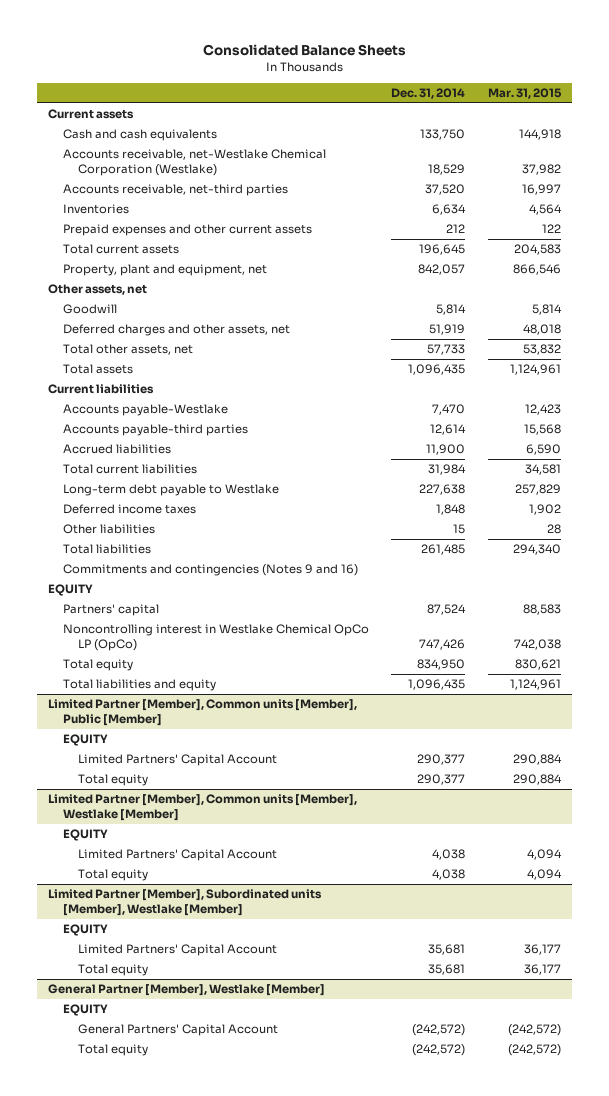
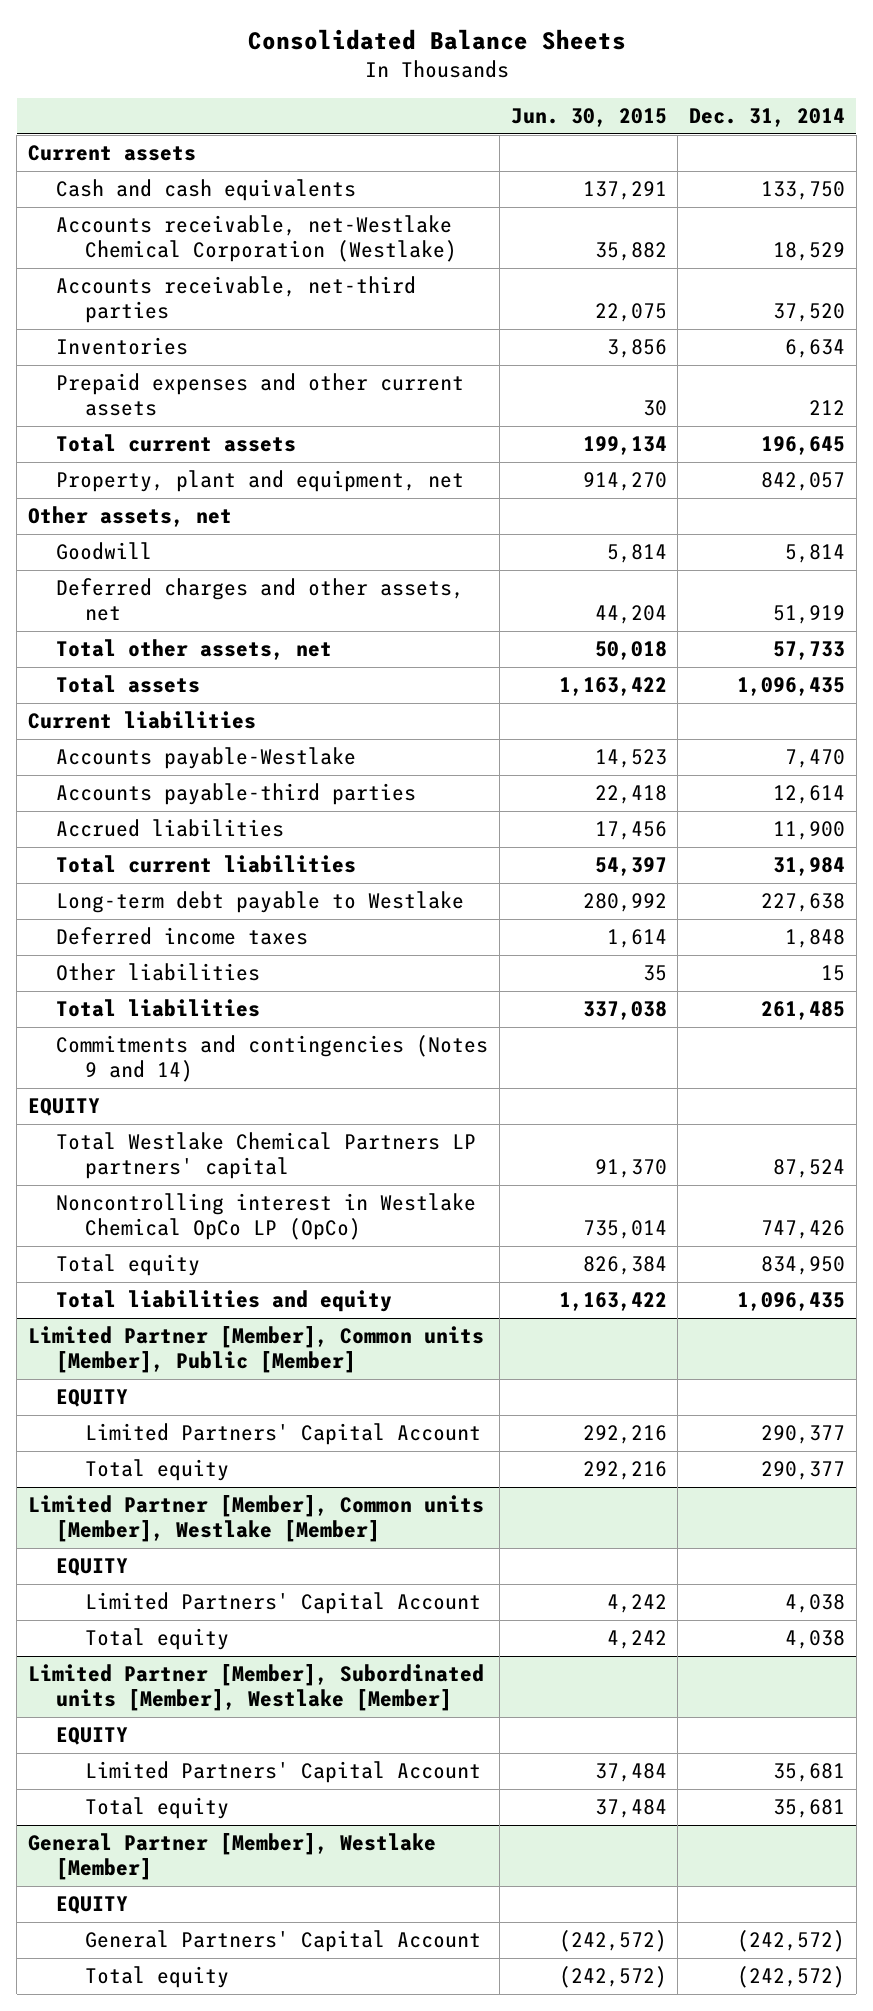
[487,88,562,100] Mar. 31, 2015 -> none
none -> [510,108,667,128] Jun. 30, 2015
[63,564,359,577] Commitments and contingencies (Notes 9 and 16) -> [56,1035,489,1083] Commitments and contingencies (Notes 9 and 14)
[63,604,160,617] Partners' capital -> [56,1132,477,1180] Total Westlake Chemical Partners LP partners' capital

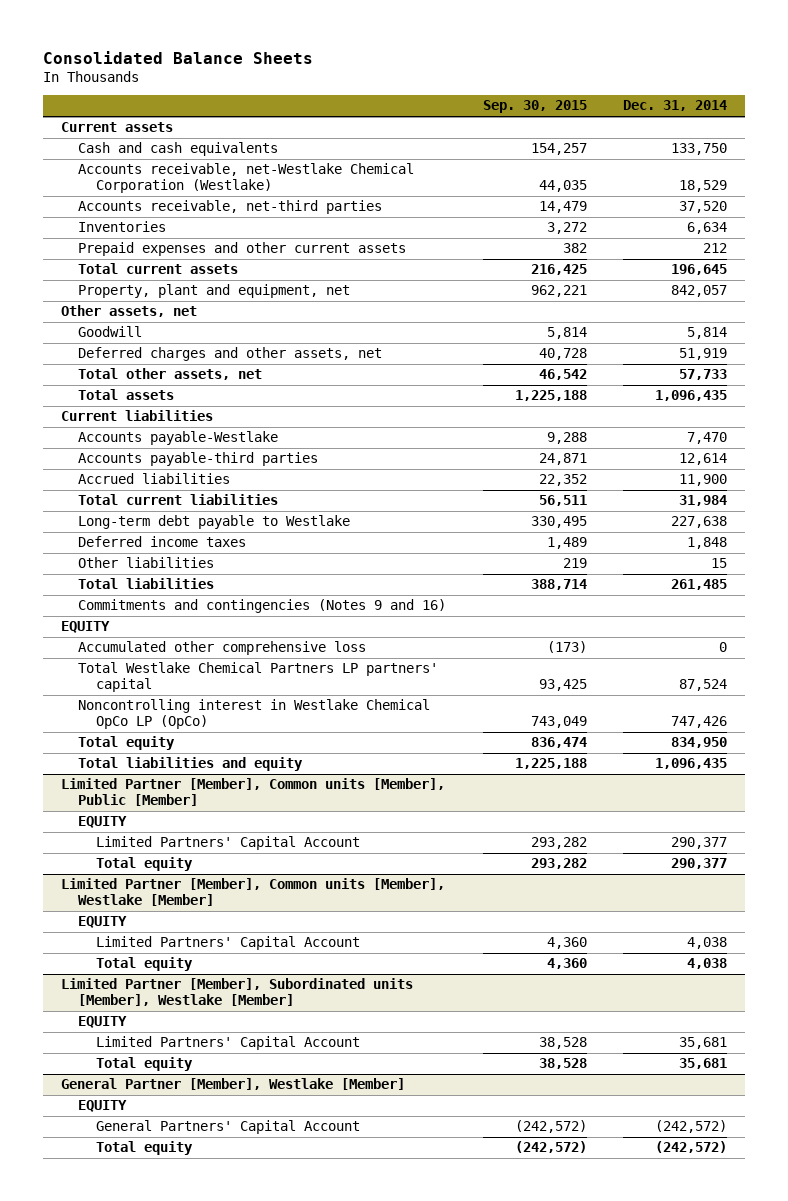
[510,108,667,128] Jun. 30, 2015 -> none
none -> [482,100,587,114] Sep. 30, 2015
[56,1035,489,1083] Commitments and contingencies (Notes 9 and 14) -> [78,599,447,614] Commitments and contingencies (Notes 9 and 16)
none -> [78,641,367,656] Accumulated other comprehensive loss

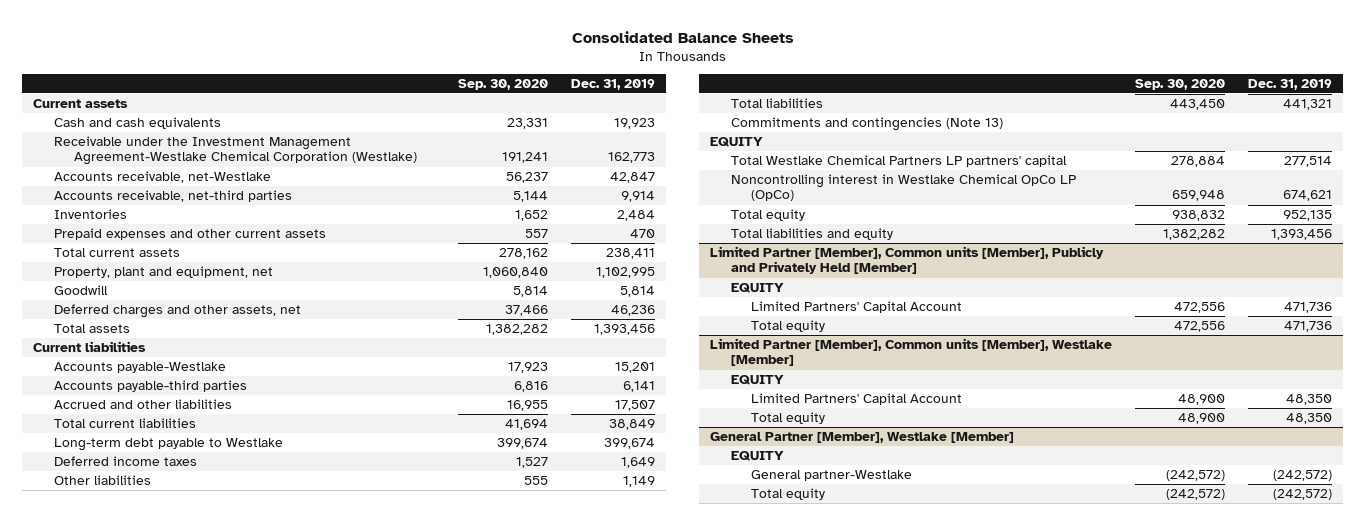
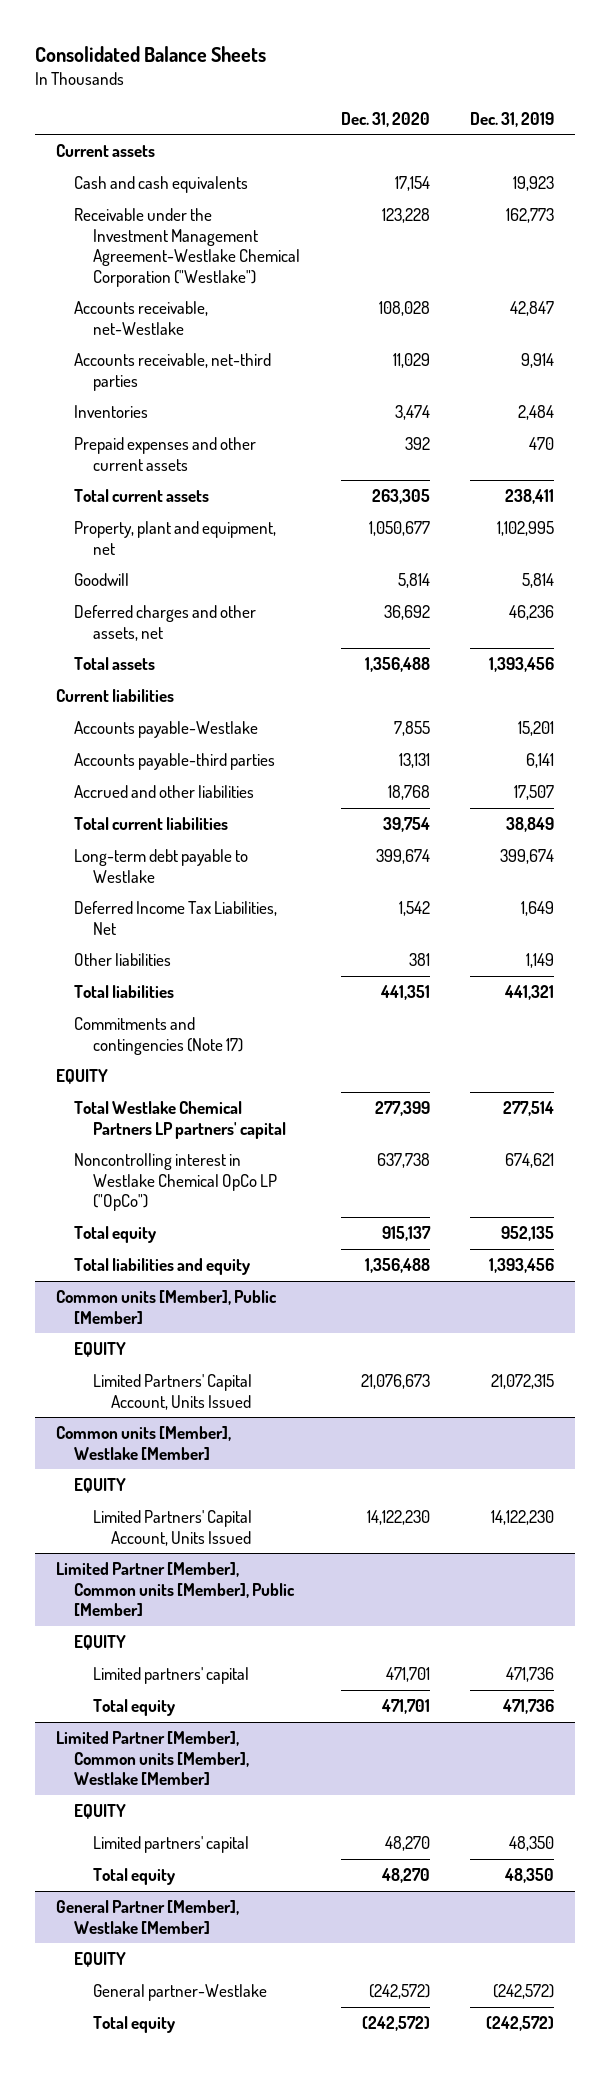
[457,78,548,90] Sep. 30, 2020 -> none
none -> [340,111,430,127] Dec. 31, 2020
[53,136,417,166] Receivable under the Investment Management Agreement-Westlake Chemical Corporation (Westlake) -> [74,208,300,287] Receivable under the Investment Management Agreement-Westlake Chemical Corporation ("Westlake")
[53,456,197,467] Deferred income taxes -> [74,901,278,935] Deferred Income Tax Liabilities, Net
[730,117,1003,132] Commitments and contingencies (Note 13) -> [74,1017,243,1055] Commitments and contingencies (Note 17)
[730,174,1076,202] Noncontrolling interest in Westlake Chemical OpCo LP (OpCo) -> [74,1153,277,1212] Noncontrolling interest in Westlake Chemical OpCo LP ("OpCo")
[710,246,1105,275] Limited Partner [Member], Common units [Member], Publicly and Privately Held [Member] -> none
none -> [55,1290,277,1324] Common units [Member], Public [Member]
none -> [92,1374,252,1410] Limited Partners' Capital Account, Units Issued
none -> [55,1426,231,1460] Common units [Member], Westlake [Member]
none -> [74,1478,127,1494] EQUITY
none -> [92,1510,252,1546] Limited Partners' Capital Account, Units Issued
none -> [55,1562,296,1617] Limited Partner [Member], Common units [Member], Public [Member]
none -> [74,1635,127,1651] EQUITY
[750,301,962,314] Limited Partners' Capital Account -> [92,1667,249,1685] Limited partners' capital
[750,393,962,406] Limited Partners' Capital Account -> [92,1836,249,1854] Limited partners' capital

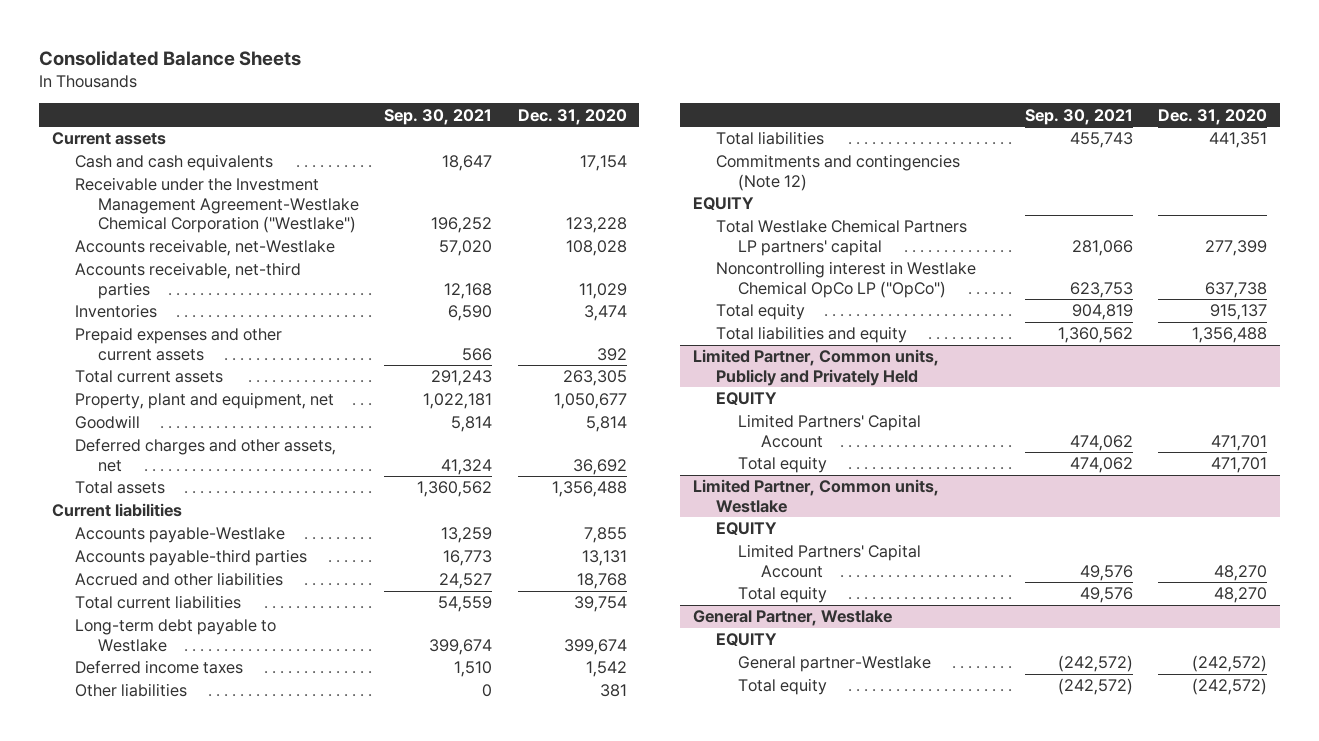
[470,111,555,127] Dec. 31, 2019 -> none
none -> [384,108,493,125] Sep. 30, 2021
[74,901,278,935] Deferred Income Tax Liabilities, Net -> [74,660,243,675] Deferred income taxes
[74,1017,243,1055] Commitments and contingencies (Note 17) -> [715,154,960,191] Commitments and contingencies (Note 12)
[55,1290,277,1324] Common units [Member], Public [Member] -> none
[74,1342,127,1358] EQUITY -> none
[92,1374,252,1410] Limited Partners' Capital Account, Units Issued -> none
[55,1426,231,1460] Common units [Member], Westlake [Member] -> none
[74,1478,127,1494] EQUITY -> none
[92,1510,252,1546] Limited Partners' Capital Account, Units Issued -> none
[55,1562,296,1617] Limited Partner [Member], Common units [Member], Public [Member] -> none
none -> [692,349,939,386] Limited Partner, Common units, Publicly and Privately Held
[92,1667,249,1685] Limited partners' capital -> [738,414,922,448] Limited Partners' Capital Account
[55,1731,250,1786] Limited Partner [Member], Common units [Member], Westlake [Member] -> [692,479,939,513] Limited Partner, Common units, Westlake
[92,1836,249,1854] Limited partners' capital -> [738,544,922,578] Limited Partners' Capital Account
[55,1900,239,1934] General Partner [Member], Westlake [Member] -> [692,610,892,627] General Partner, Westlake

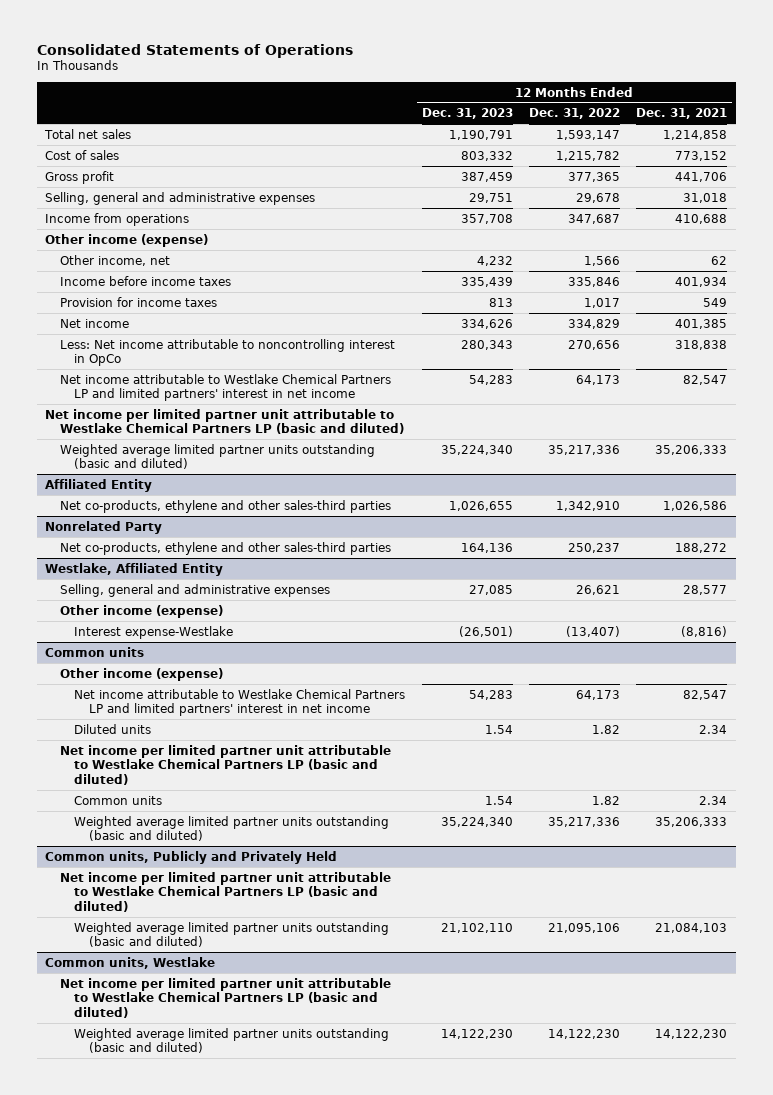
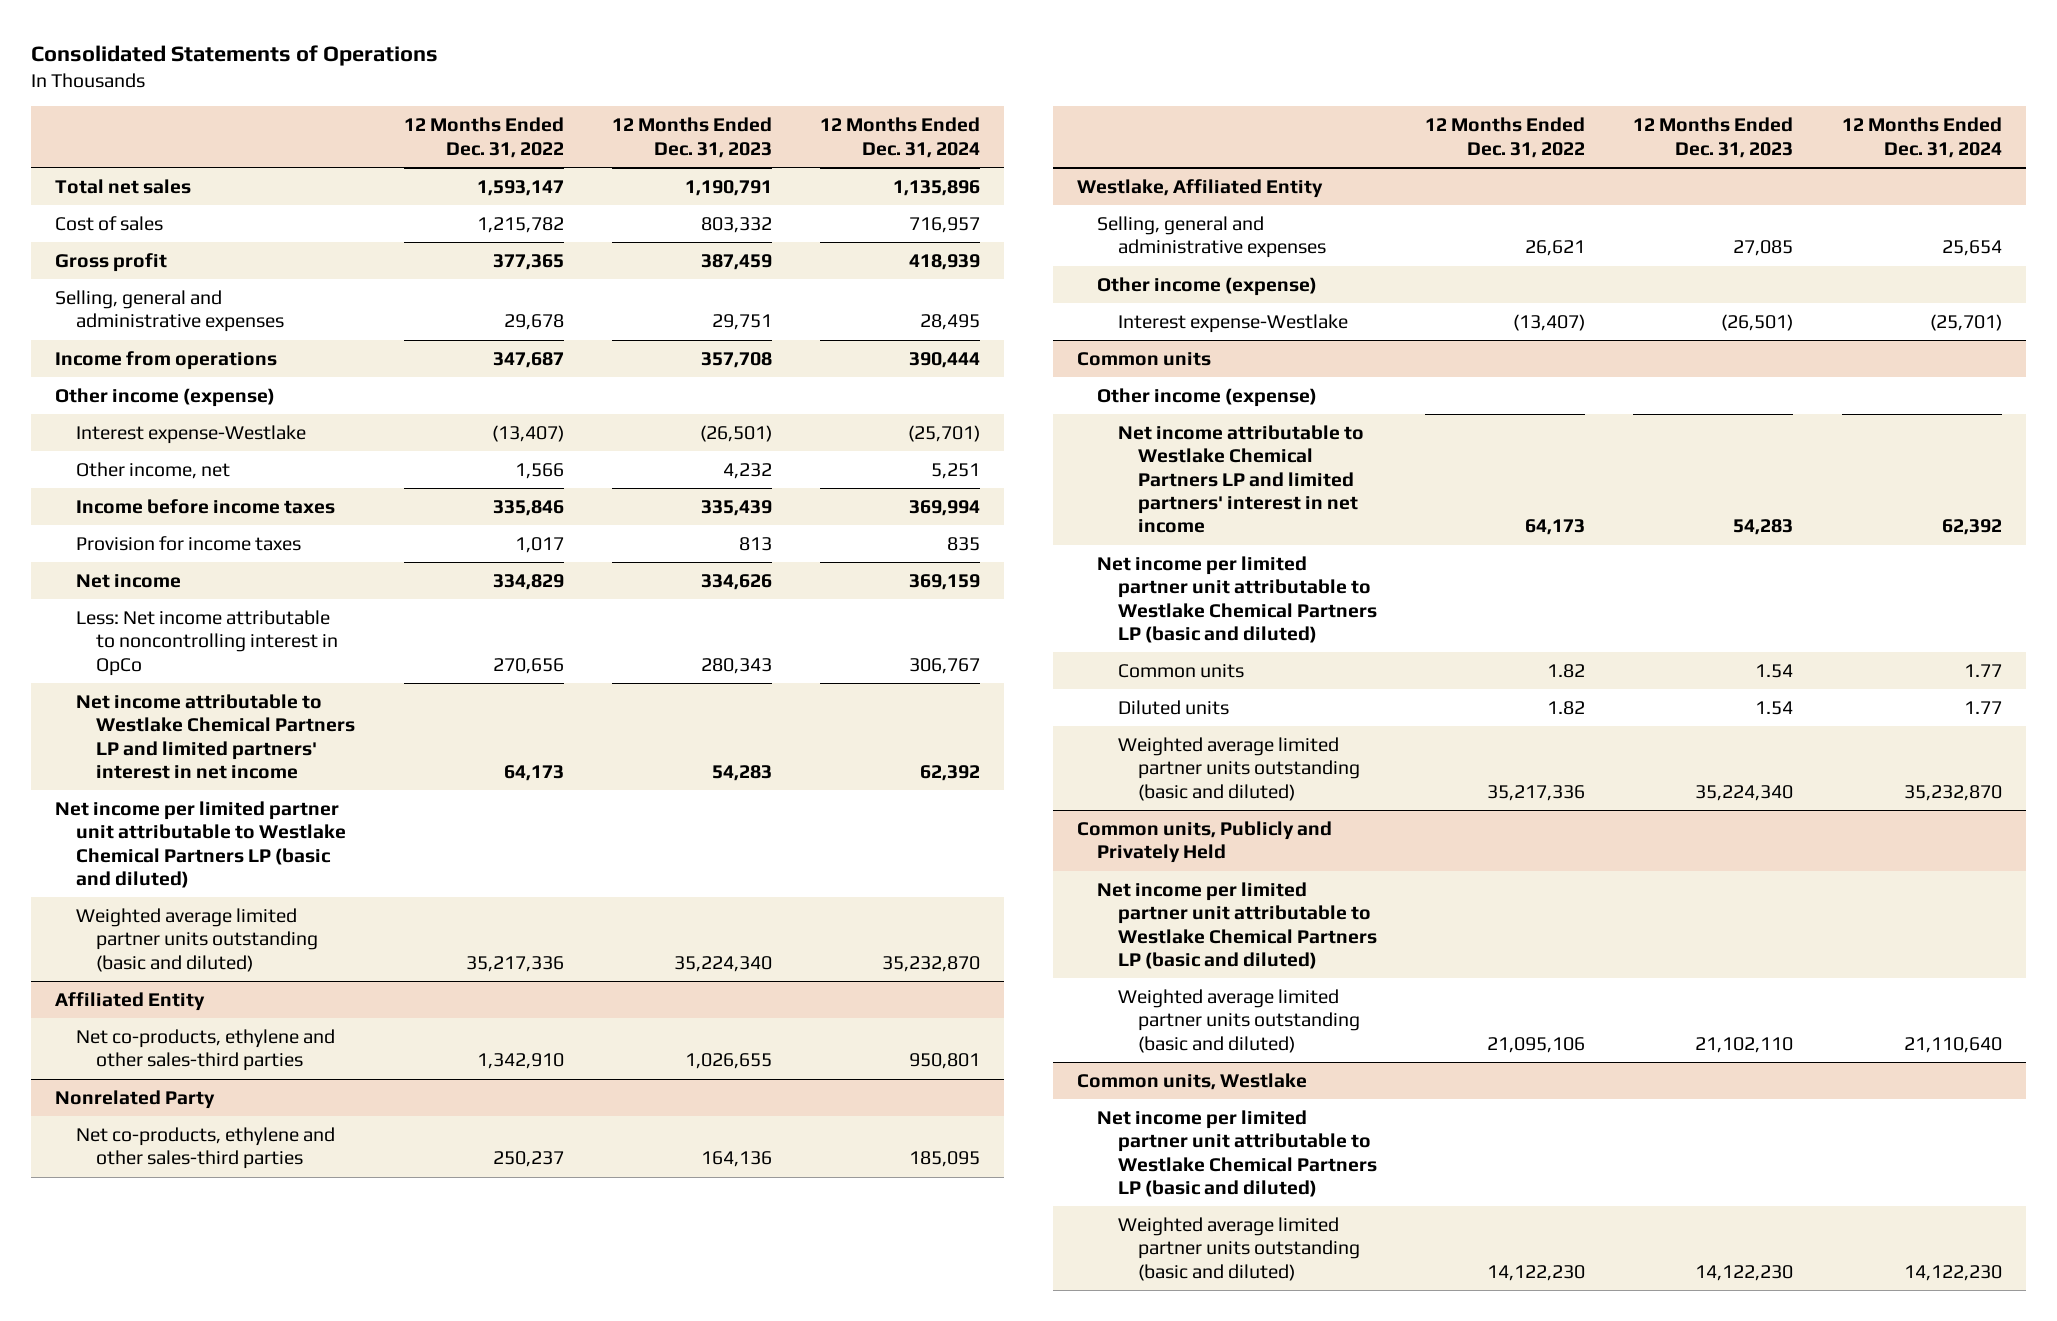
[636,108,728,120] Dec. 31, 2021 -> none
none -> [820,117,981,158] 12 Months Ended Dec. 31, 2024
none -> [75,424,306,444] Interest expense-Westlake
[74,723,152,734] Diluted units -> [1117,699,1229,715] Diluted units

